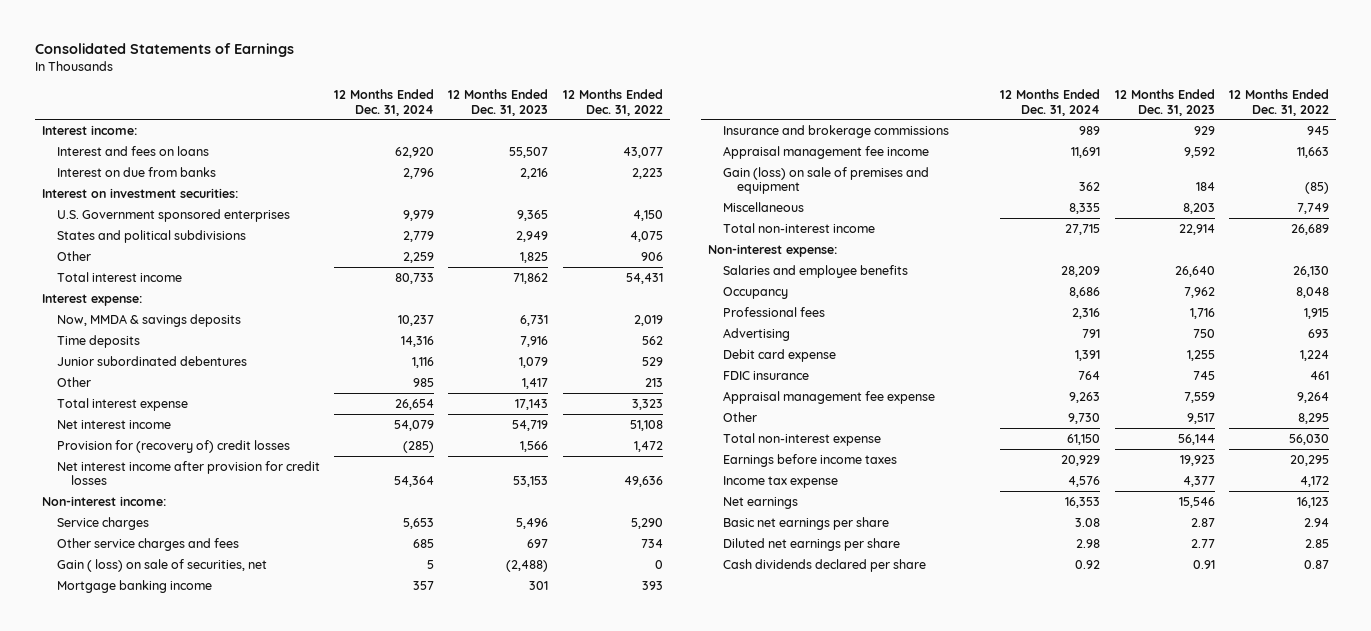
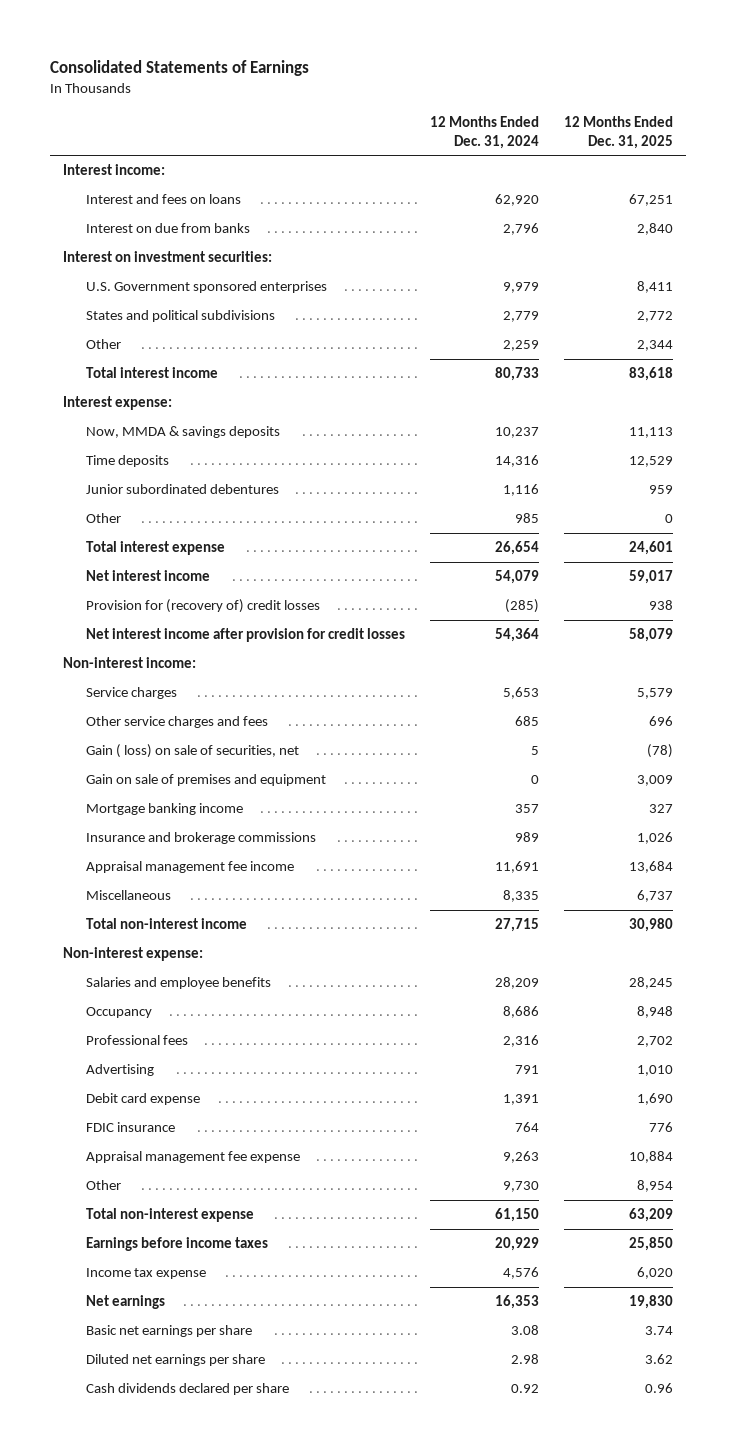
[448,88,549,116] 12 Months Ended Dec. 31, 2023 -> none
[562,88,663,116] 12 Months Ended Dec. 31, 2022 -> none
none -> [564,116,674,149] 12 Months Ended Dec. 31, 2025
none -> [85,774,326,787] Gain on sale of premises and equipment
[722,166,929,195] Gain (loss) on sale of premises and equipment -> none

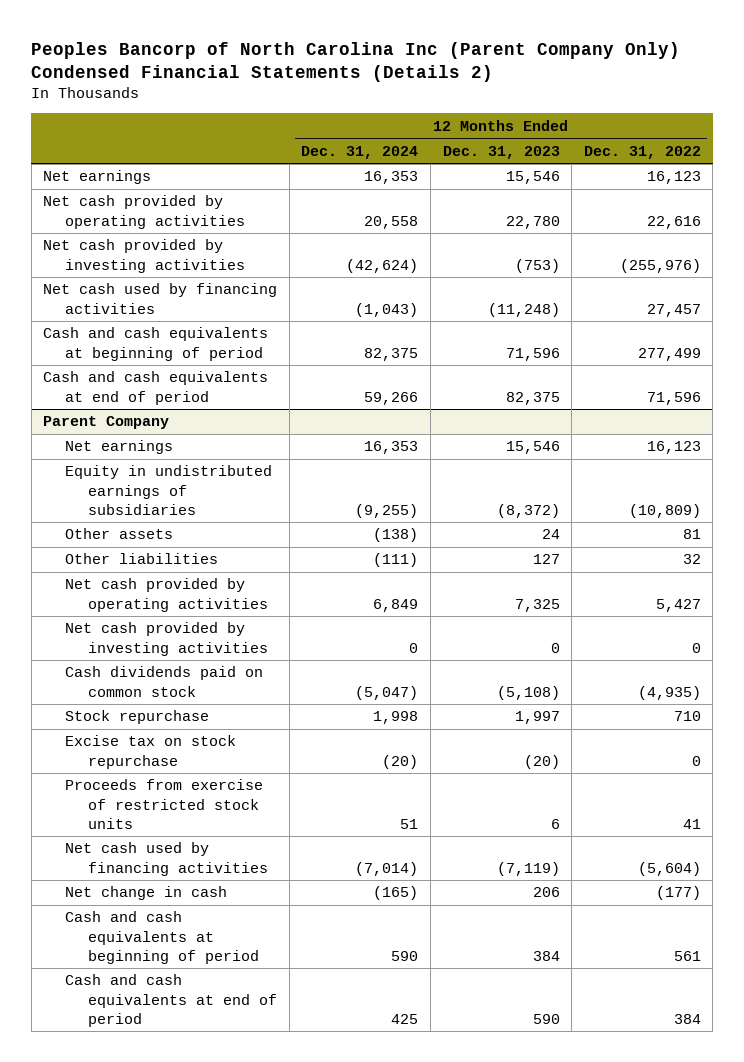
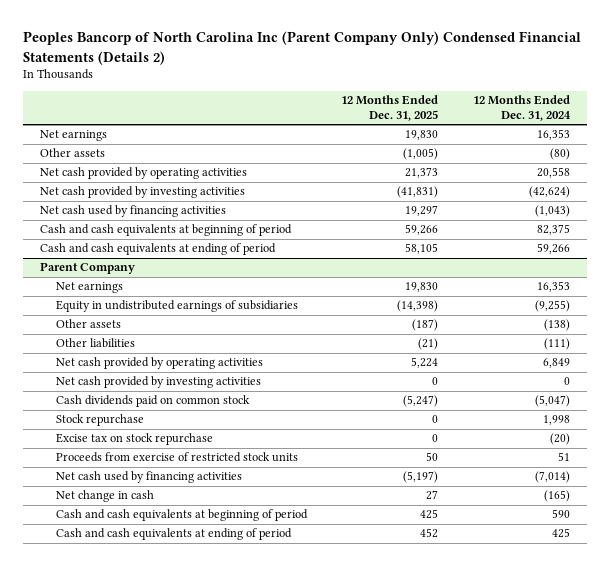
[442,145,560,159] Dec. 31, 2023 -> none
[583,145,701,159] Dec. 31, 2022 -> none
none -> [341,95,439,121] 12 Months Ended Dec. 31, 2025
none -> [40,148,106,158] Other assets
[43,371,269,405] Cash and cash equivalents at end of period -> [40,243,277,256] Cash and cash equivalents at ending of period
[65,974,277,1027] Cash and cash equivalents at end of period -> [55,528,292,541] Cash and cash equivalents at ending of period

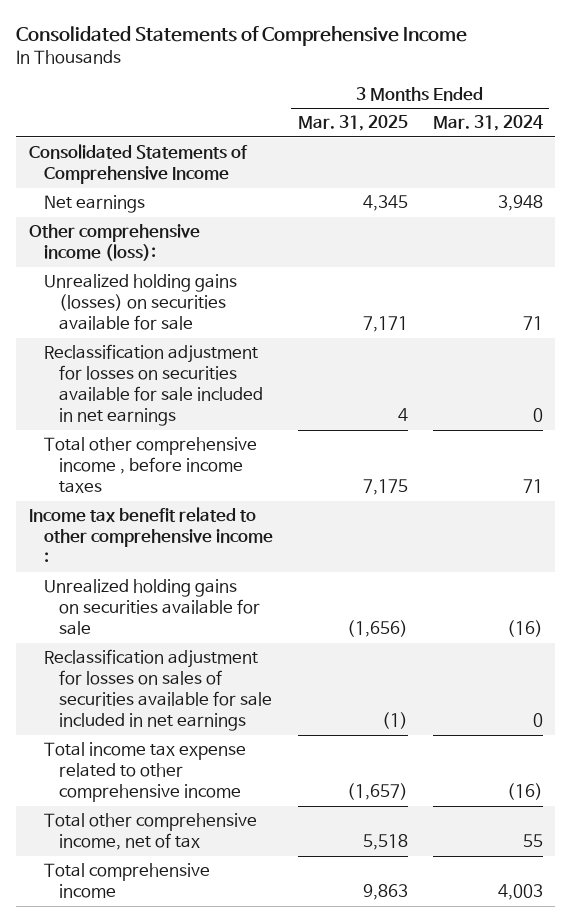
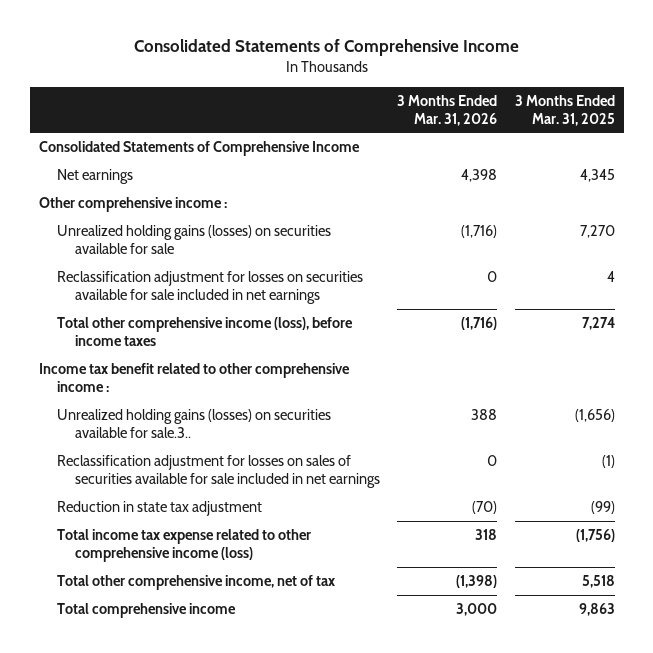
[432,115,543,132] Mar. 31, 2024 -> none
none -> [397,95,498,126] 3 Months Ended Mar. 31, 2026
[28,224,200,262] Other comprehensive income (loss): -> [38,197,227,213] Other comprehensive income :
[362,316,408,333] 7,171 -> [579,225,615,239] 7,270
[43,437,257,494] Total other comprehensive income , before income taxes -> [56,317,353,346] Total other comprehensive income (loss), before income taxes
[362,479,408,496] 7,175 -> [581,317,615,331] 7,274
[43,579,260,636] Unrealized holding gains on securities available for sale -> [56,409,331,438] Unrealized holding gains (losses) on securities available for sale.3..
none -> [56,501,262,517] Reduction in state tax adjustment
[43,742,246,803] Total income tax expense related to other comprehensive income -> [56,529,311,562] Total income tax expense related to other comprehensive income (loss)
[346,783,408,801] (1,657) -> [575,529,615,543] (1,756)

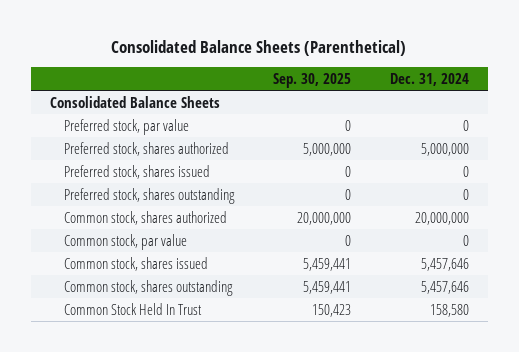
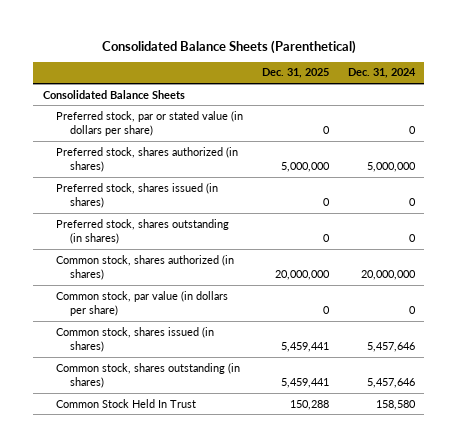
[272,72,351,88] Sep. 30, 2025 -> none
none -> [262,68,330,79] Dec. 31, 2025
[63,118,189,135] Preferred stock, par value -> [56,110,244,136] Preferred stock, par or stated value (in dollars per share)
[63,141,229,156] Preferred stock, shares authorized -> [56,146,239,172] Preferred stock, shares authorized (in shares)
[63,164,210,179] Preferred stock, shares issued -> [56,182,219,208] Preferred stock, shares issued (in shares)
[63,187,235,204] Preferred stock, shares outstanding -> [56,218,230,244] Preferred stock, shares outstanding (in shares)
[63,210,227,225] Common stock, shares authorized -> [56,254,235,280] Common stock, shares authorized (in shares)
[63,233,187,250] Common stock, par value -> [56,290,229,316] Common stock, par value (in dollars per share)
[63,256,208,271] Common stock, shares issued -> [56,326,215,352] Common stock, shares issued (in shares)
[63,279,233,296] Common stock, shares outstanding -> [56,362,241,388] Common stock, shares outstanding (in shares)

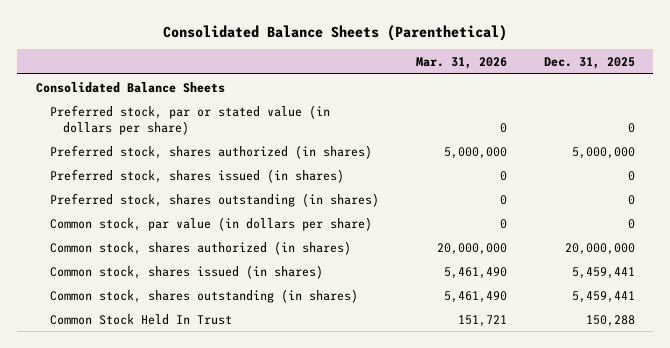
[347,68,416,79] Dec. 31, 2024 -> none
none -> [415,56,507,69] Mar. 31, 2026
[56,254,235,280] Common stock, shares authorized (in shares) -> [49,240,351,255] Common stock, shares authorized (in shares)

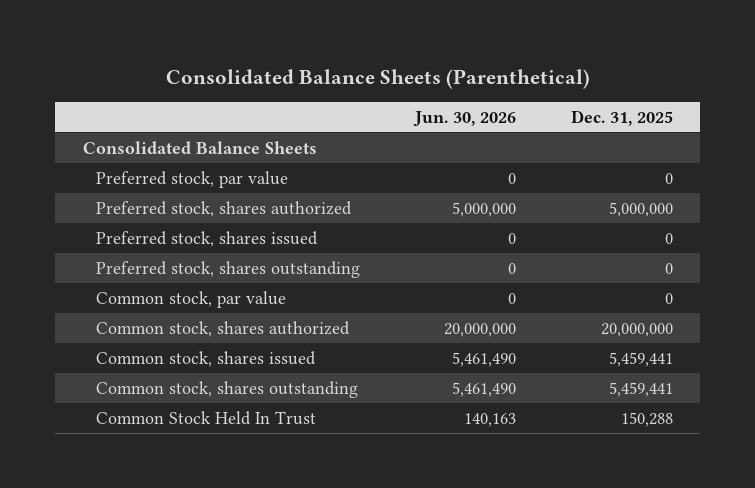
[415,56,507,69] Mar. 31, 2026 -> none
none -> [412,110,516,127] Jun. 30, 2026
[49,104,330,135] Preferred stock, par or stated value (in dollars per share) -> [96,170,289,188] Preferred stock, par value
[49,144,372,159] Preferred stock, shares authorized (in shares) -> [96,200,353,217] Preferred stock, shares authorized
[49,168,344,183] Preferred stock, shares issued (in shares) -> [96,230,319,247] Preferred stock, shares issued
[49,192,379,207] Preferred stock, shares outstanding (in shares) -> [96,260,361,278] Preferred stock, shares outstanding
[49,216,372,231] Common stock, par value (in dollars per share) -> [96,290,287,308] Common stock, par value
[49,240,351,255] Common stock, shares authorized (in shares) -> [96,320,351,337] Common stock, shares authorized
[49,264,323,279] Common stock, shares issued (in shares) -> [96,350,317,367] Common stock, shares issued
[49,288,358,303] Common stock, shares outstanding (in shares) -> [96,380,359,398] Common stock, shares outstanding

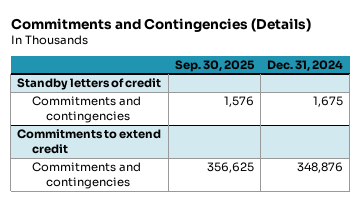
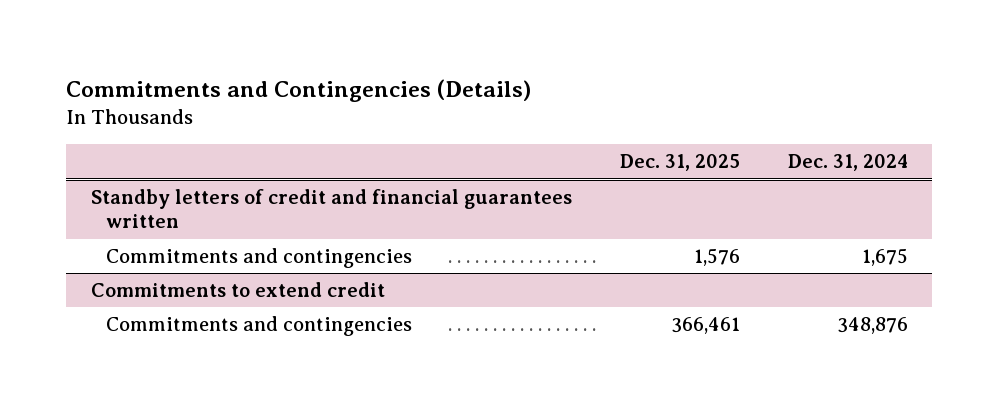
[174,59,255,72] Sep. 30, 2025 -> none
none -> [619,154,740,172] Dec. 31, 2025
[17,78,162,91] Standby letters of credit -> [90,189,572,229] Standby letters of credit and financial guarantees written

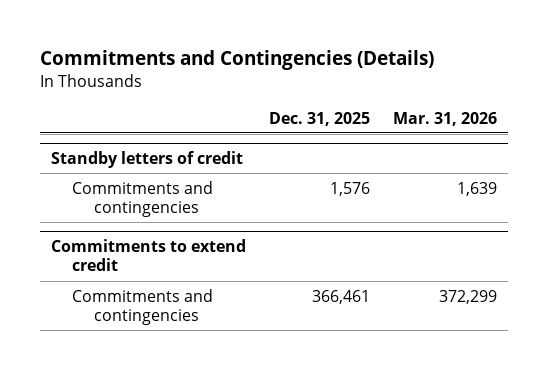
[788,154,909,172] Dec. 31, 2024 -> none
none -> [392,111,497,126] Mar. 31, 2026
[90,189,572,229] Standby letters of credit and financial guarantees written -> [51,151,244,169] Standby letters of credit

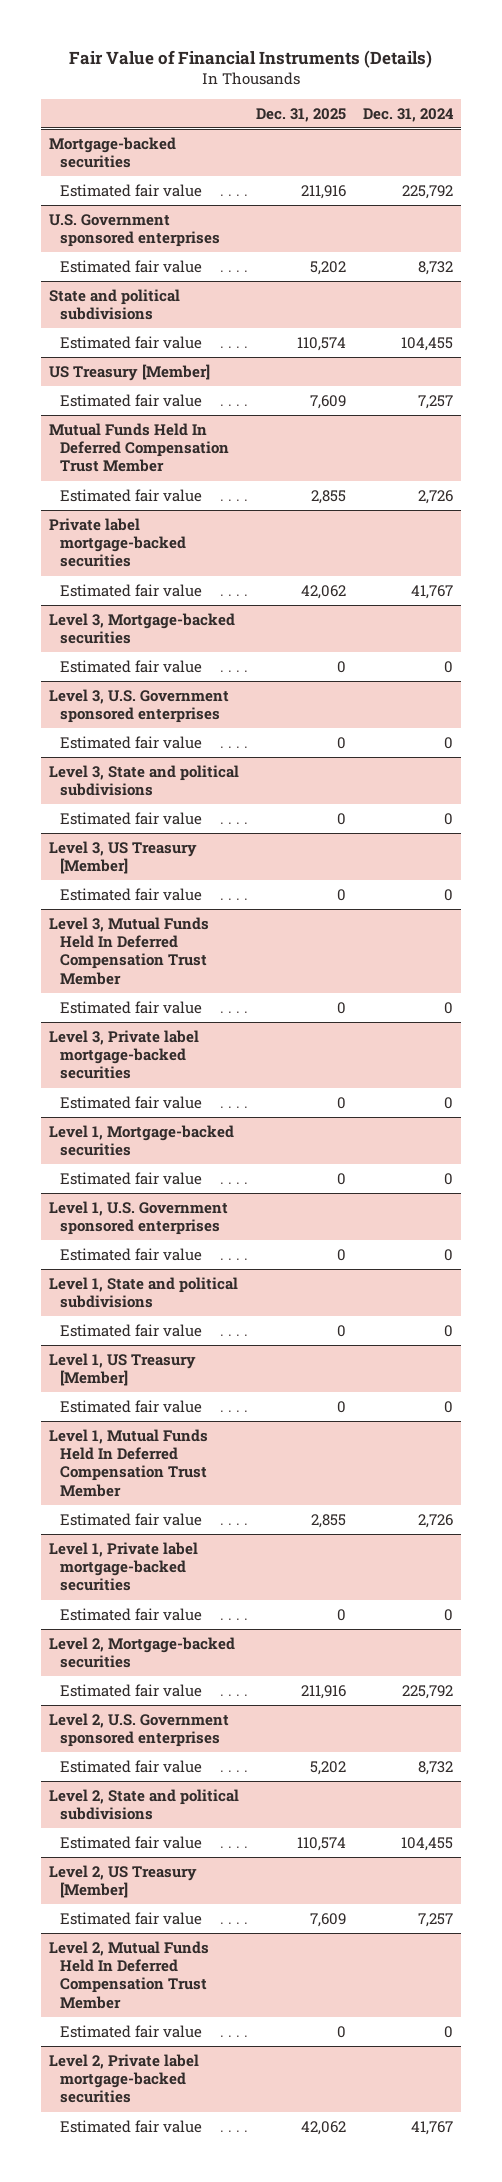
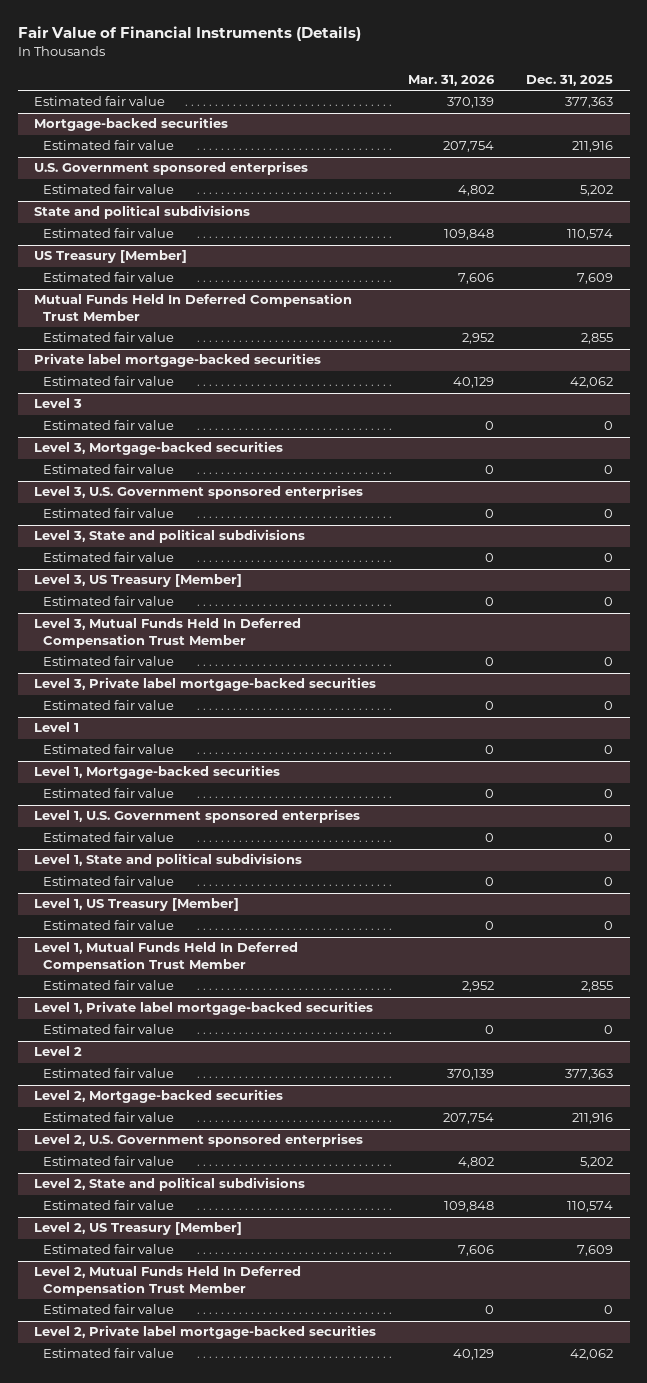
[362,107,454,122] Dec. 31, 2024 -> none
none -> [408,74,496,86] Mar. 31, 2026
none -> [33,96,165,107] Estimated fair value
none -> [33,398,82,409] Level 3
none -> [43,420,175,431] Estimated fair value
none -> [33,722,79,733] Level 1
none -> [43,744,175,755] Estimated fair value
none -> [33,1046,82,1057] Level 2
none -> [43,1068,175,1079] Estimated fair value

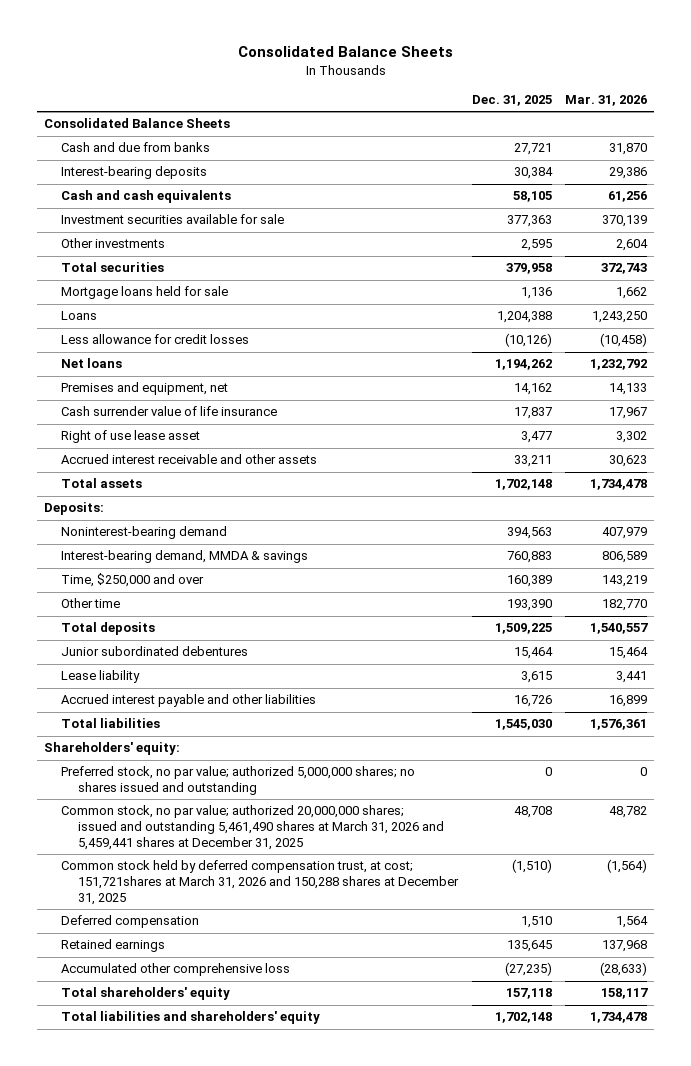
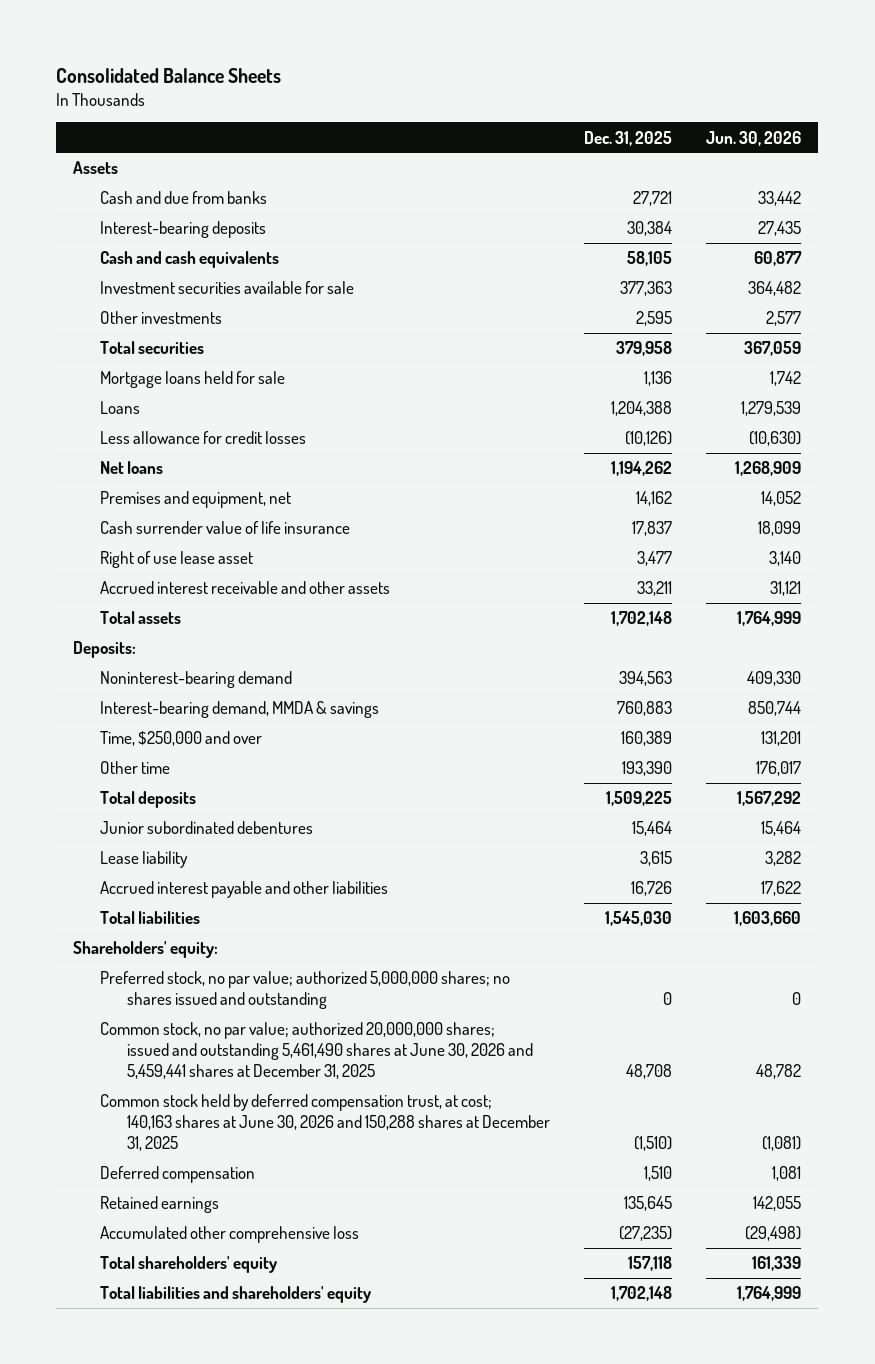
[565,95,648,107] Mar. 31, 2026 -> none
none -> [706,130,802,146] Jun. 30, 2026
[44,118,231,129] Consolidated Balance Sheets -> none
none -> [73,161,119,175] Assets
[60,805,444,851] Common stock, no par value; authorized 20,000,000 shares; issued and outstanding 5,461,490 shares at March 31, 2026 and 5,459,441 shares at December 31, 2025 -> [100,1022,533,1080] Common stock, no par value; authorized 20,000,000 shares; issued and outstanding 5,461,490 shares at June 30, 2026 and 5,459,441 shares at December 31, 2025
[60,860,459,906] Common stock held by deferred compensation trust, at cost; 151,721shares at March 31, 2026 and 150,288 shares at December 31, 2025 -> [100,1094,550,1152] Common stock held by deferred compensation trust, at cost; 140,163 shares at June 30, 2026 and 150,288 shares at December 31, 2025

